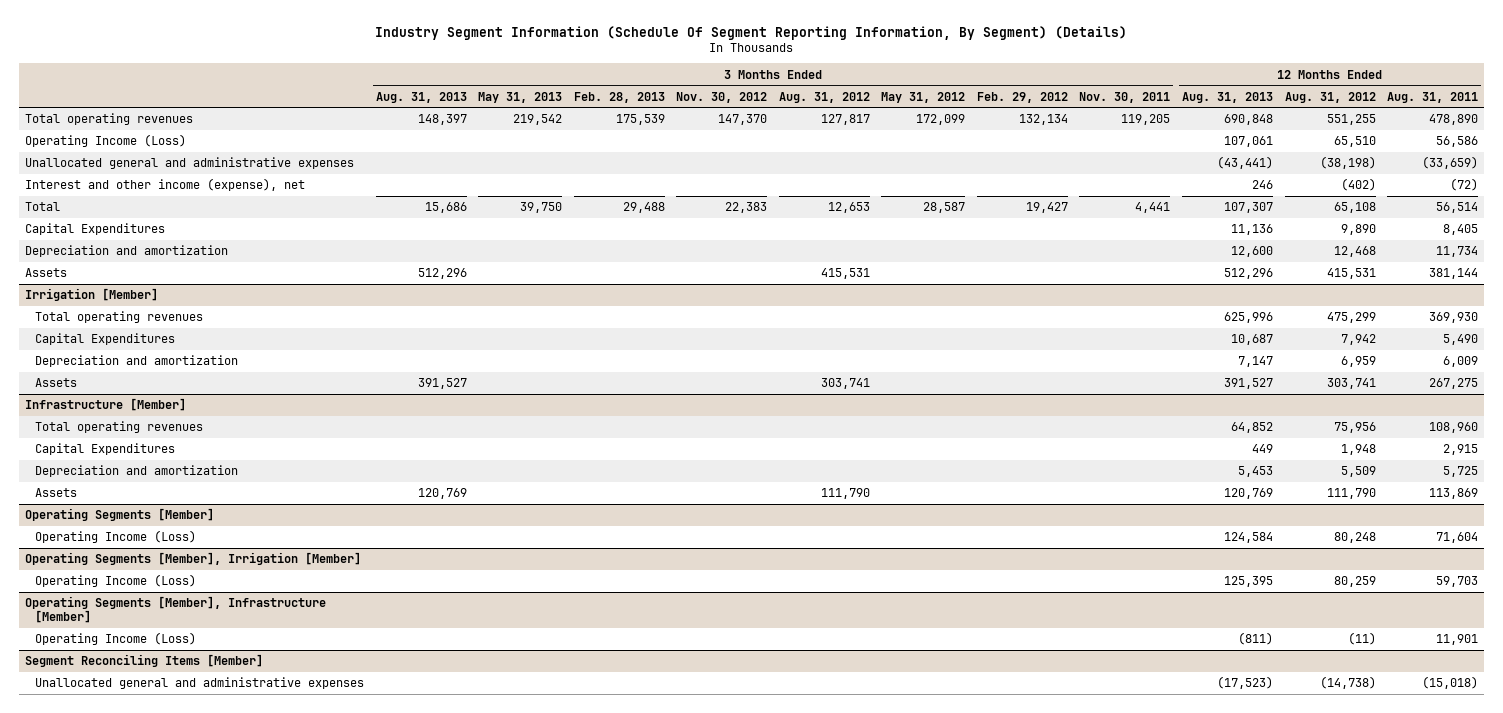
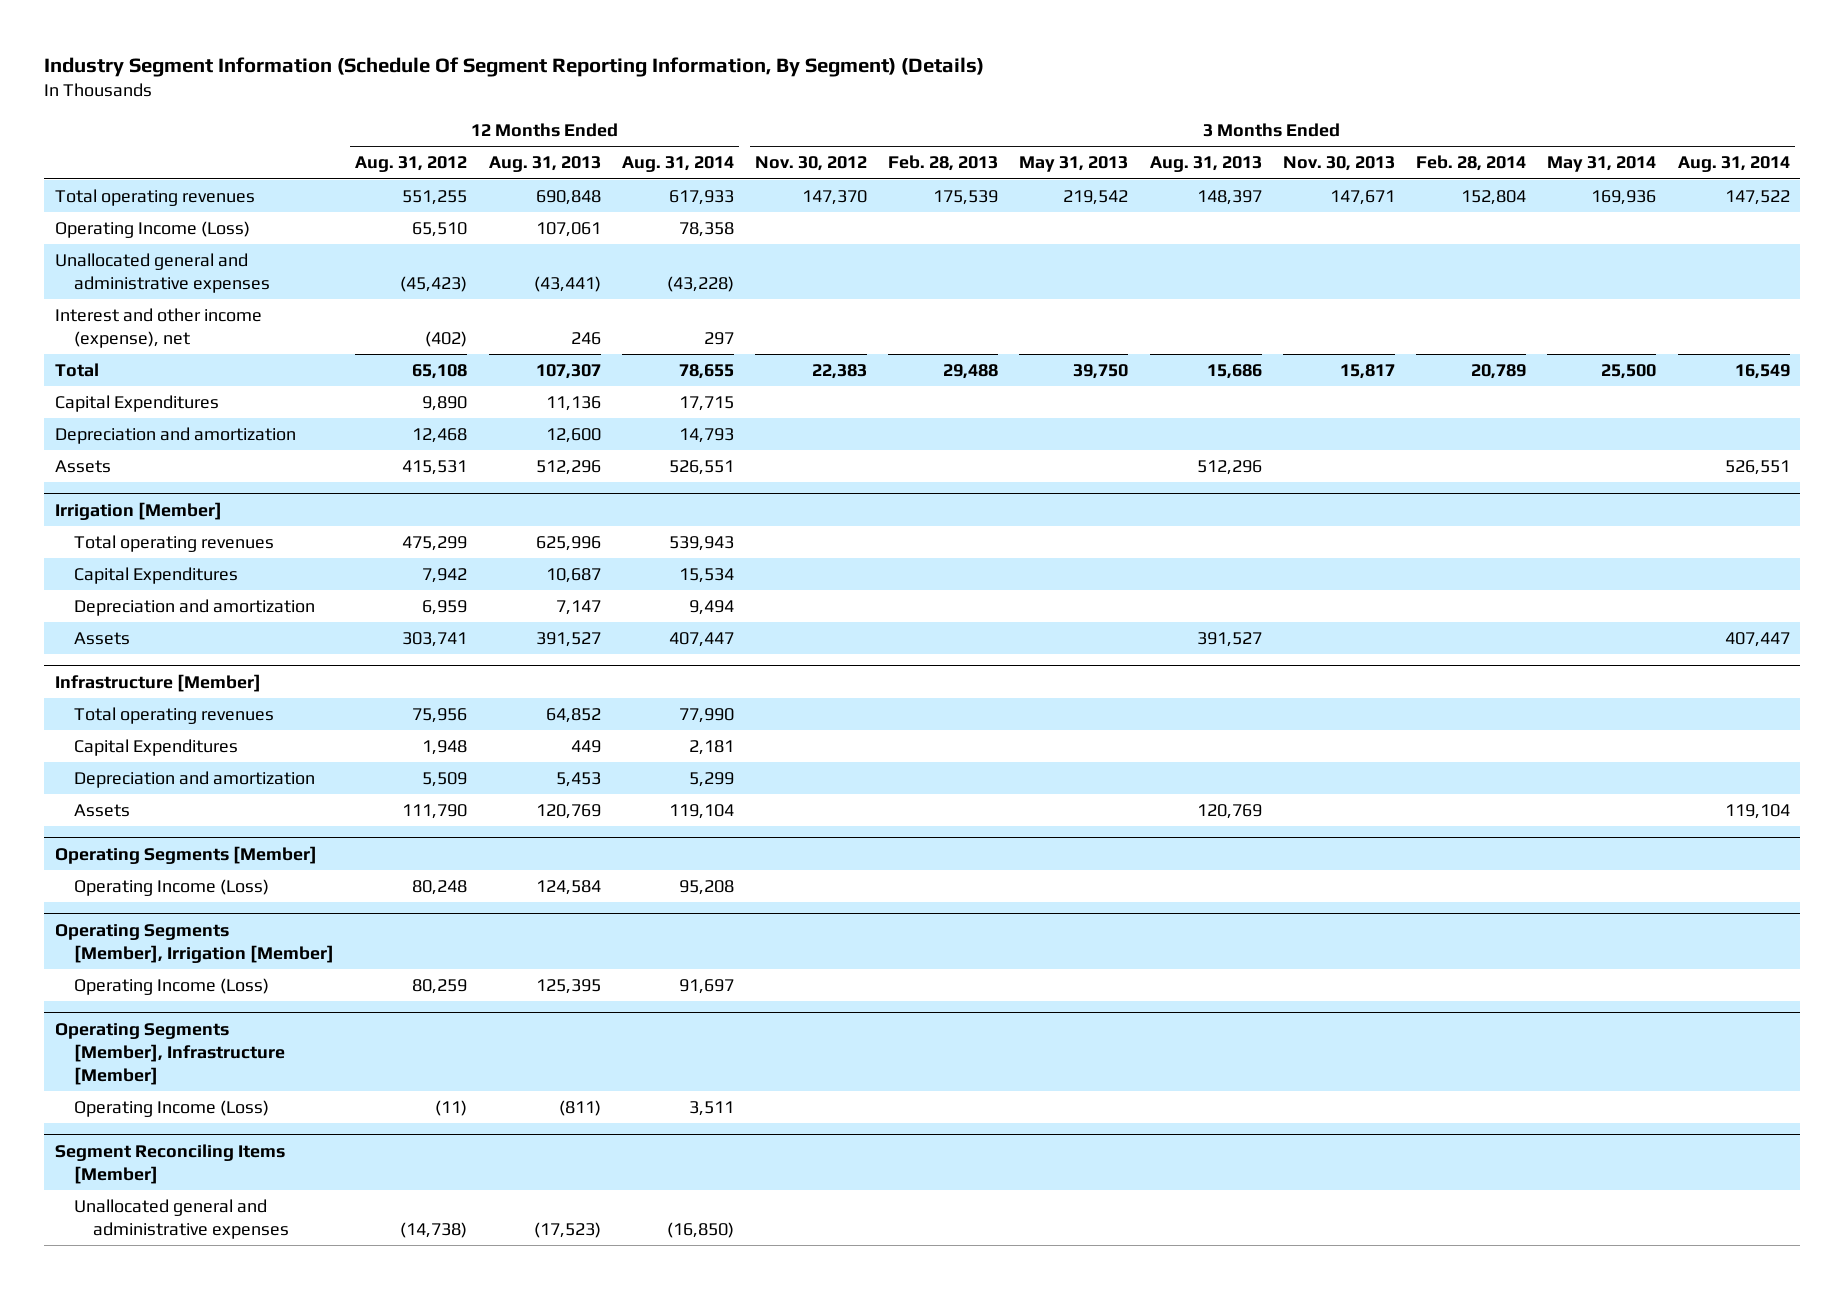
[778,91,870,103] Aug. 31, 2012 -> none
[881,91,966,103] May 31, 2012 -> none
[976,91,1068,103] Feb. 29, 2012 -> none
[1079,91,1171,103] Nov. 30, 2011 -> none
[1387,91,1479,103] Aug. 31, 2011 -> none
none -> [621,156,734,173] Aug. 31, 2014
none -> [1282,156,1395,172] Nov. 30, 2013
none -> [1416,155,1527,172] Feb. 28, 2014
none -> [1547,156,1657,173] May 31, 2014
none -> [1677,156,1790,173] Aug. 31, 2014
[1319,156,1376,170] (38,198) -> [400,276,468,293] (45,423)

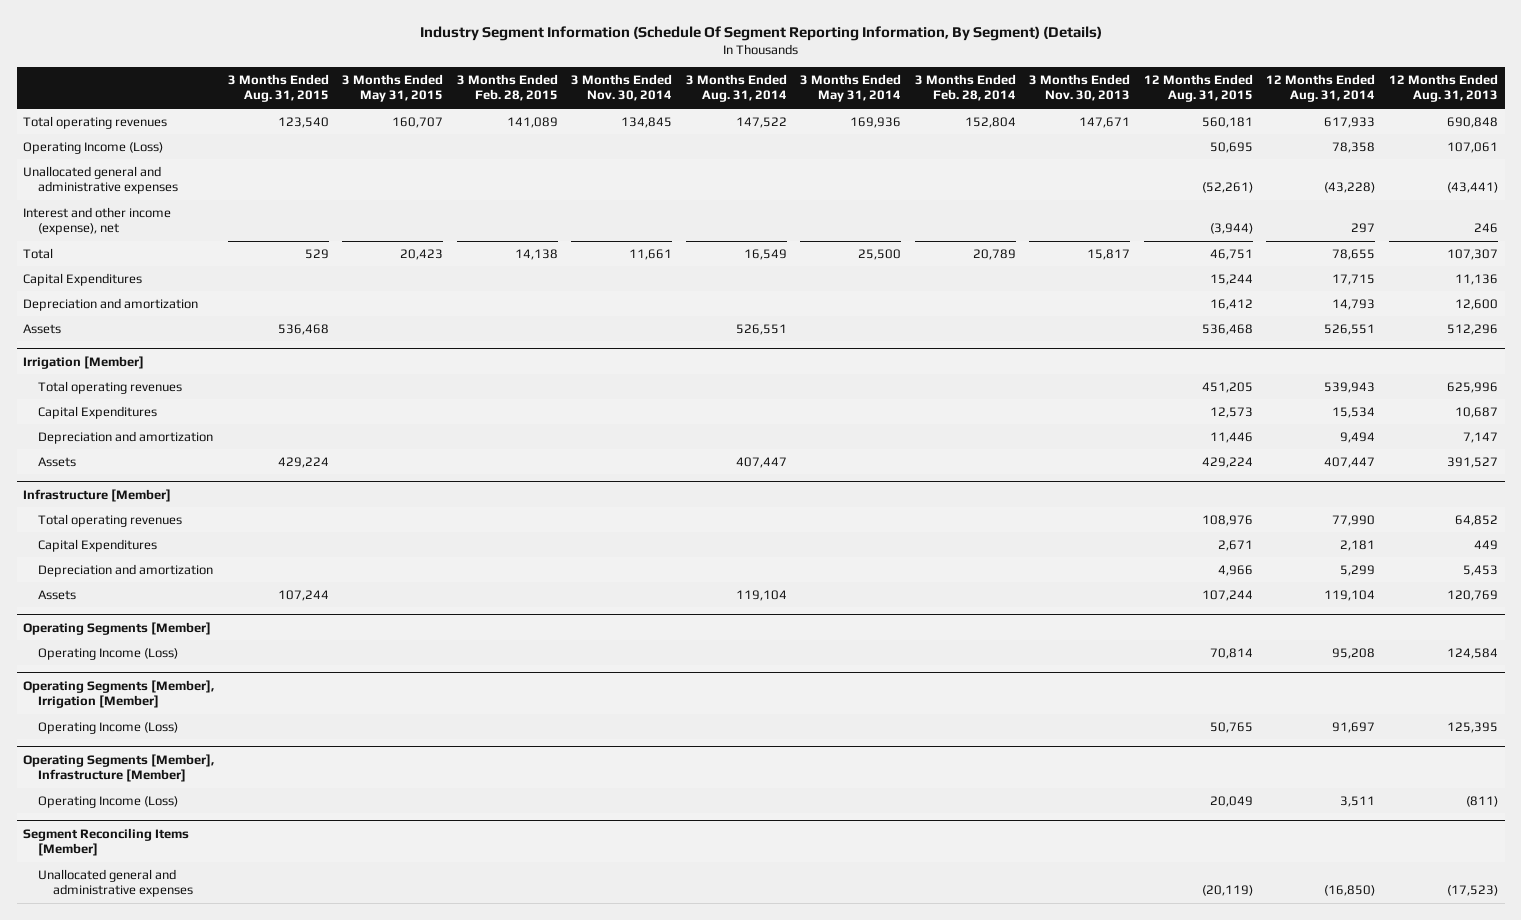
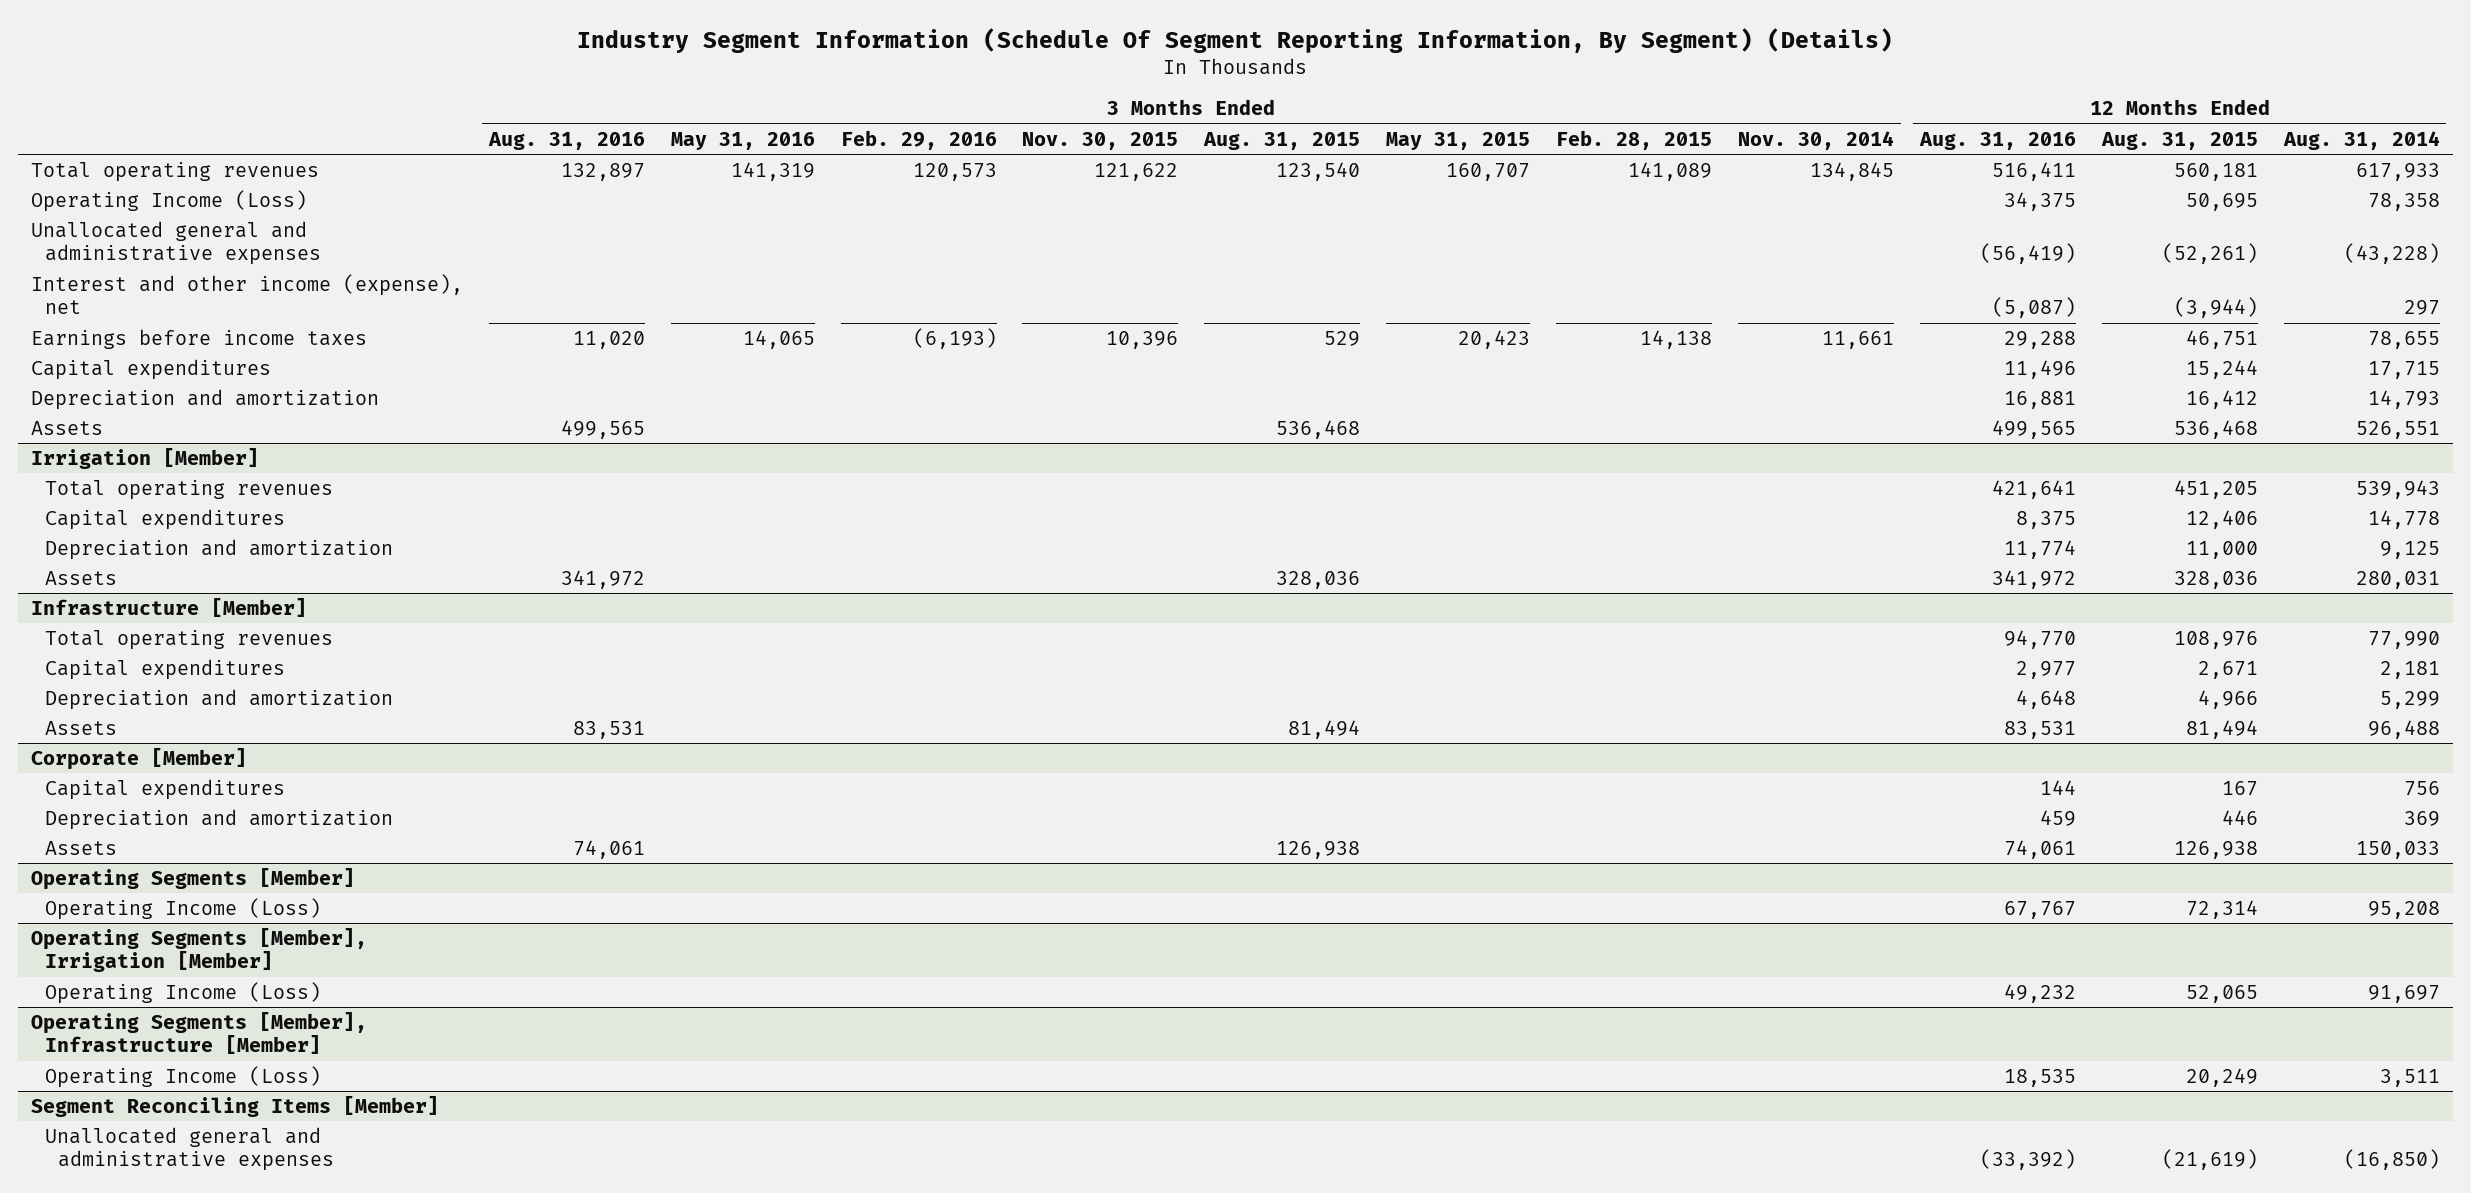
[685,73,787,103] 3 Months Ended Aug. 31, 2014 -> none
[800,73,902,103] 3 Months Ended May 31, 2014 -> none
[914,73,1016,102] 3 Months Ended Feb. 28, 2014 -> none
[1029,73,1131,102] 3 Months Ended Nov. 30, 2013 -> none
[1388,73,1498,103] 12 Months Ended Aug. 31, 2013 -> none
none -> [487,131,645,150] Aug. 31, 2016
none -> [670,131,815,150] May 31, 2016
none -> [840,129,997,150] Feb. 29, 2016
none -> [1022,131,1179,150] Nov. 30, 2015
none -> [1918,131,2076,150] Aug. 31, 2016
[23,247,54,259] Total -> [30,328,367,349] Earnings before income taxes
[23,272,143,286] Capital Expenditures -> [30,358,271,380] Capital expenditures
[38,405,158,419] Capital Expenditures -> [44,508,285,530] Capital expenditures
[1209,406,1253,418] 12,573 -> [2185,509,2258,529] 12,406
[1332,406,1376,418] 15,534 -> [2367,509,2440,529] 14,778
[1209,431,1253,443] 11,446 -> [2185,540,2258,559] 11,000
[1340,431,1376,443] 9,494 -> [2379,540,2440,559] 9,125
[277,456,329,468] 429,224 -> [1276,570,1361,589] 328,036
[1201,456,1253,468] 429,224 -> [2173,570,2258,589] 328,036
[1324,456,1376,468] 407,447 -> [2355,570,2440,589] 280,031
[38,538,158,552] Capital Expenditures -> [44,658,285,680] Capital expenditures
[277,589,329,601] 107,244 -> [1288,719,1361,739] 81,494
[1201,589,1253,601] 107,244 -> [2185,719,2258,739] 81,494
[1324,589,1376,601] 119,104 -> [2367,719,2440,739] 96,488
none -> [30,747,247,770] Corporate [Member]
none -> [44,778,285,800] Capital expenditures
none -> [44,808,393,830] Depreciation and amortization
none -> [44,840,117,855] Assets
[1209,647,1253,659] 70,814 -> [2185,899,2258,919] 72,314
[1209,721,1253,733] 50,765 -> [2185,984,2258,1003] 52,065
[1209,795,1253,807] 20,049 -> [2185,1067,2258,1087] 20,249
[1201,885,1253,897] (20,119) -> [2161,1149,2258,1171] (21,619)

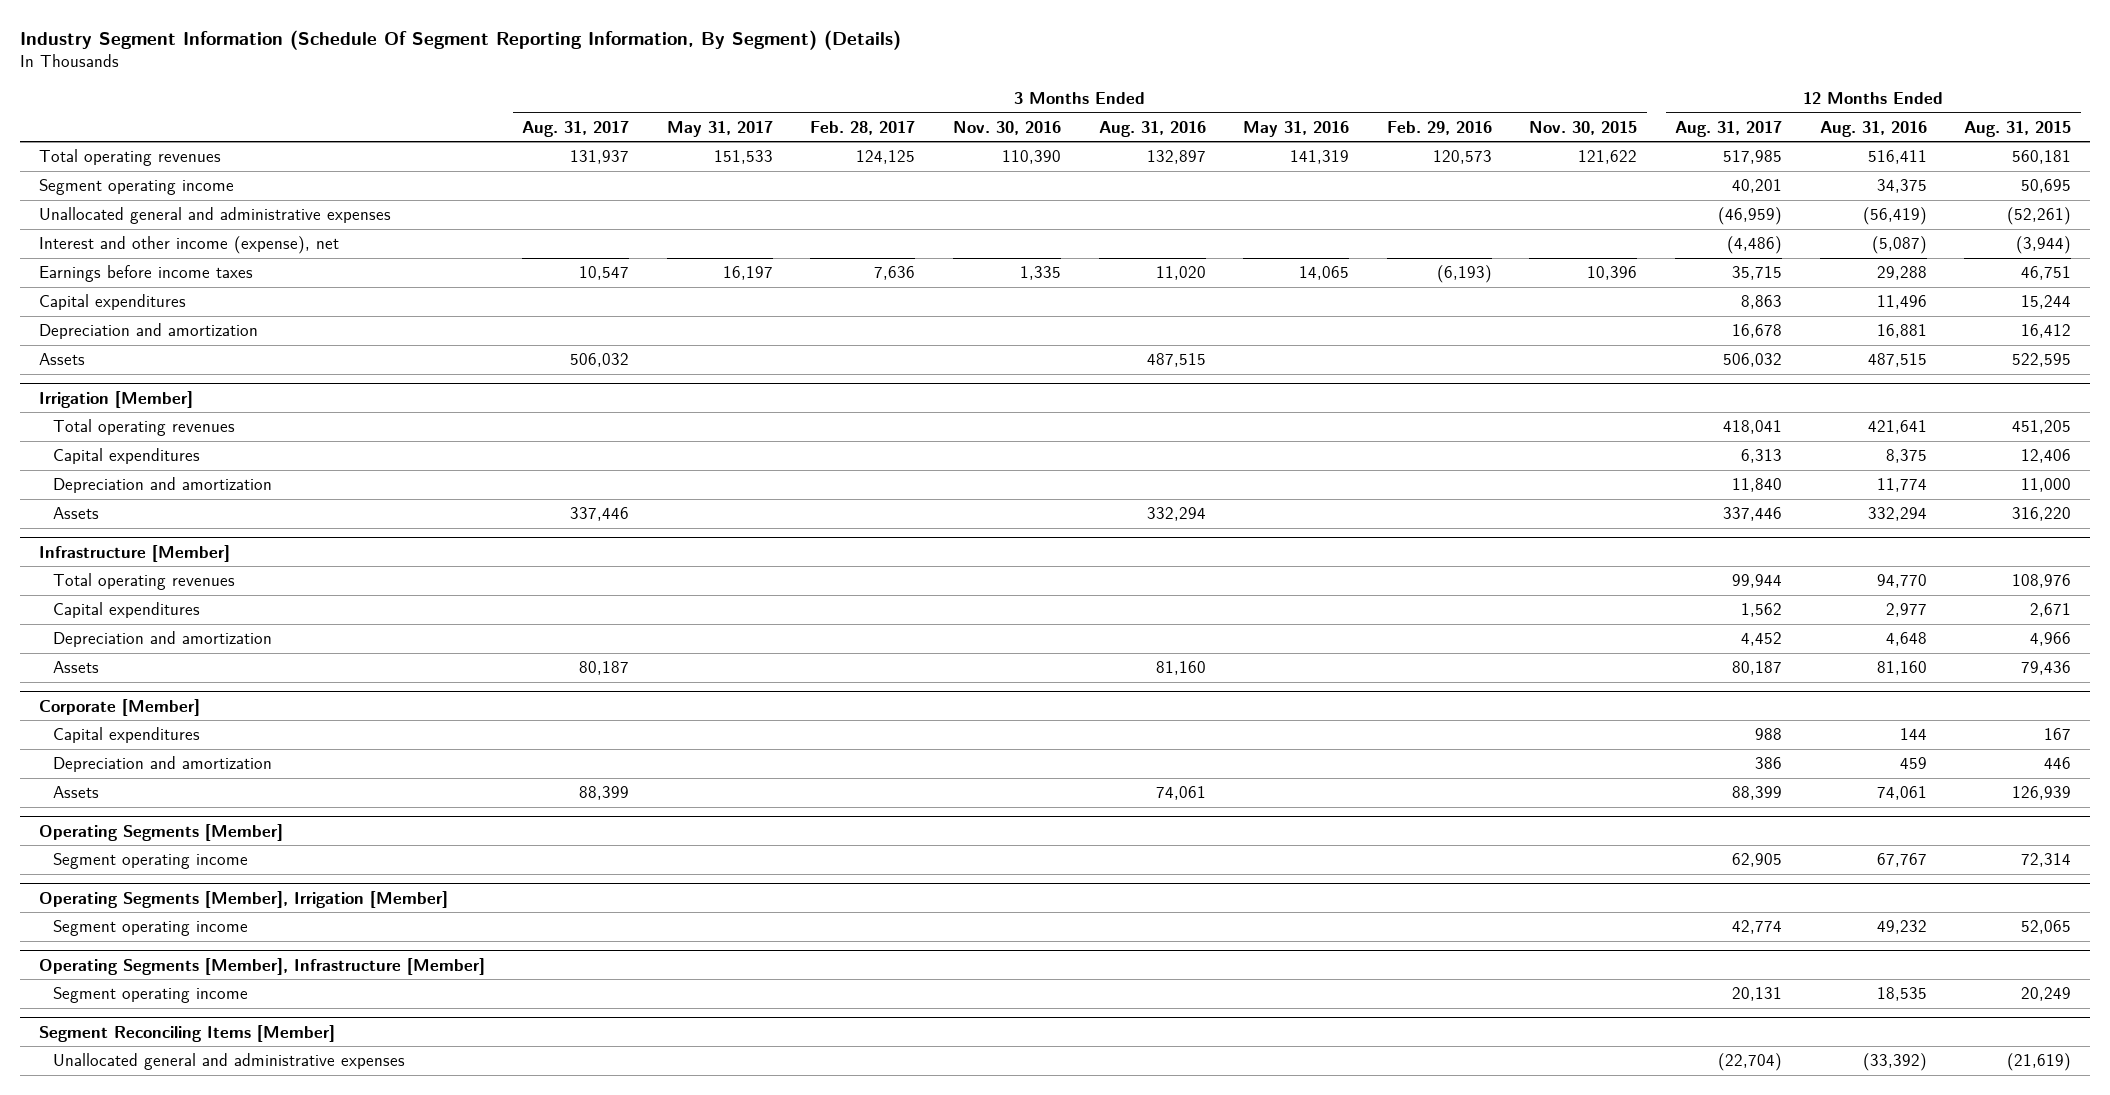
[1203,131,1361,150] Aug. 31, 2015 -> none
[1386,131,1531,150] May 31, 2015 -> none
[1556,129,1713,150] Feb. 28, 2015 -> none
[1738,130,1895,150] Nov. 30, 2014 -> none
[2282,130,2440,150] Aug. 31, 2014 -> none
none -> [522,120,630,137] Aug. 31, 2017
none -> [666,120,773,137] May 31, 2017
none -> [810,120,916,135] Feb. 28, 2017
none -> [953,120,1062,135] Nov. 30, 2016
none -> [1675,120,1783,137] Aug. 31, 2017
[30,189,307,212] Operating Income (Loss) -> [38,179,234,196] Segment operating income
[560,419,645,439] 499,565 -> [1146,353,1206,368] 487,515
[1991,419,2076,439] 499,565 -> [1867,353,1927,368] 487,515
[2173,419,2258,439] 536,468 -> [2012,353,2072,368] 522,595
[560,569,645,589] 341,972 -> [1146,507,1206,522] 332,294
[1991,569,2076,589] 341,972 -> [1867,507,1927,522] 332,294
[2173,570,2258,589] 328,036 -> [2012,507,2072,522] 316,220
[572,720,645,739] 83,531 -> [1155,661,1206,676] 81,160
[2003,720,2076,739] 83,531 -> [1876,661,1927,676] 81,160
[2185,719,2258,739] 81,494 -> [2021,661,2072,676] 79,436
[2173,840,2258,859] 126,938 -> [2012,786,2072,801] 126,939
[44,897,321,920] Operating Income (Loss) -> [52,853,248,870] Segment operating income
[44,981,321,1004] Operating Income (Loss) -> [52,920,248,937] Segment operating income
[44,1065,321,1088] Operating Income (Loss) -> [52,987,248,1004] Segment operating income

